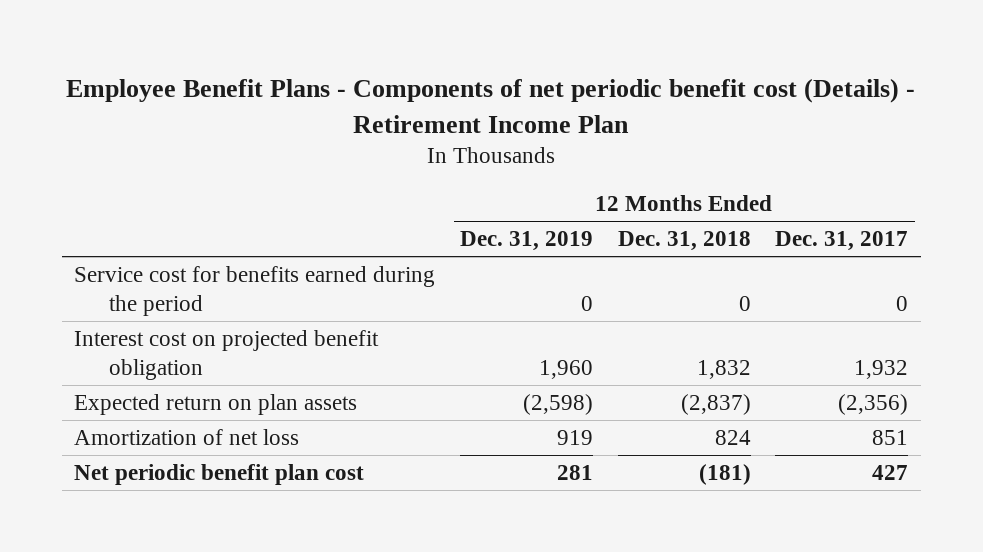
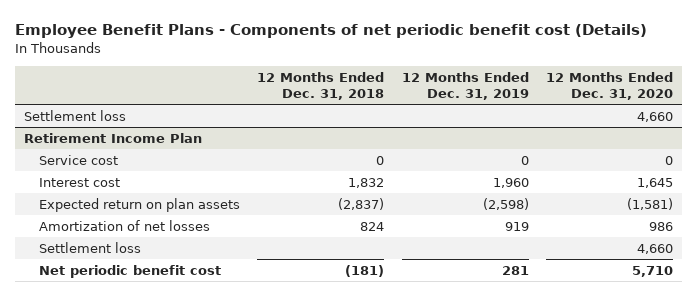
[66,78,916,133] Employee Benefit Plans - Components of net periodic benefit cost (Details) - Retirement Income Plan -> [15,24,648,39] Employee Benefit Plans - Components of net periodic benefit cost (Details)
[775,231,909,252] Dec. 31, 2017 -> none
none -> [546,71,674,101] 12 Months Ended Dec. 31, 2020
none -> [23,109,126,121] Settlement loss
none -> [23,132,202,143] Retirement Income Plan
[74,265,436,317] Service cost for benefits earned during the period -> [39,154,119,165] Service cost
[74,329,380,381] Interest cost on projected benefit obligation -> [39,177,121,187] Interest cost
[74,428,300,445] Amortization of net loss -> [39,219,211,231] Amortization of net losses
none -> [39,241,142,253] Settlement loss
[74,463,365,485] Net periodic benefit plan cost -> [39,264,222,278] Net periodic benefit cost

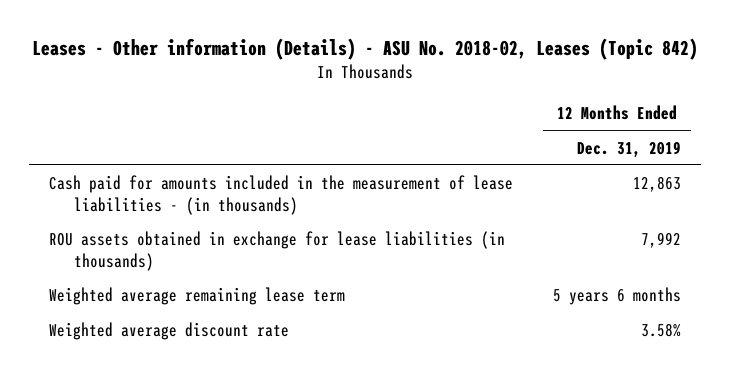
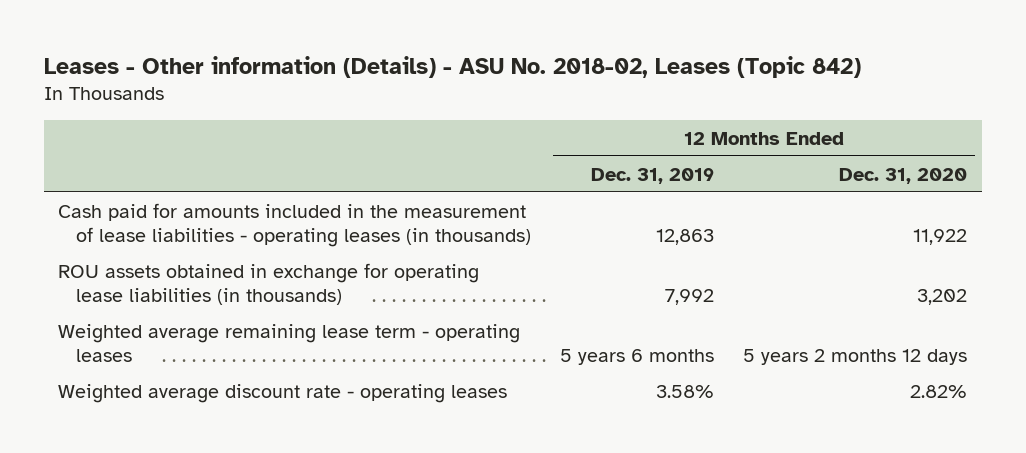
none -> [839,167,968,184] Dec. 31, 2020
[48,175,513,216] Cash paid for amounts included in the measurement of lease liabilities - (in thousands) -> [58,202,531,247] Cash paid for amounts included in the measurement of lease liabilities - operating leases (in thousands)
[48,231,505,272] ROU assets obtained in exchange for lease liabilities (in thousands) -> [58,262,480,305] ROU assets obtained in exchange for operating lease liabilities (in thousands)
[48,287,345,306] Weighted average remaining lease term -> [58,323,521,362] Weighted average remaining lease term - operating leases
[48,322,289,341] Weighted average discount rate -> [58,383,508,403] Weighted average discount rate - operating leases

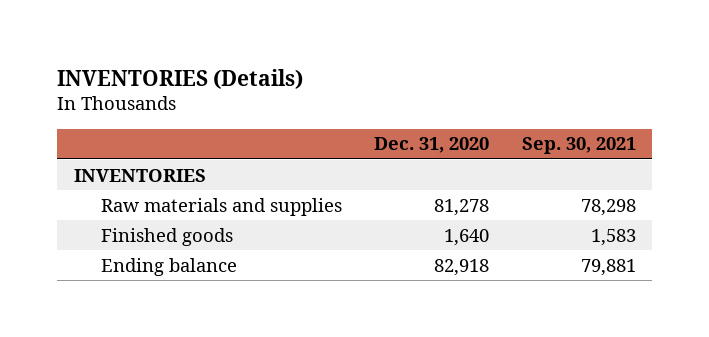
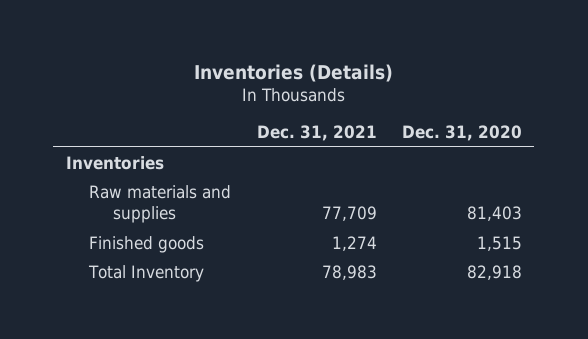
[57,68,304,89] INVENTORIES (Details) -> [193,63,393,82] Inventories (Details)
[521,137,636,155] Sep. 30, 2021 -> none
none -> [256,125,377,142] Dec. 31, 2021
[73,168,206,182] INVENTORIES -> [65,155,164,170] Inventories
[434,198,490,216] 81,278 -> [466,205,522,221] 81,403
[444,228,490,246] 1,640 -> [476,235,522,251] 1,515
[100,257,237,276] Ending balance -> [88,264,205,282] Total Inventory

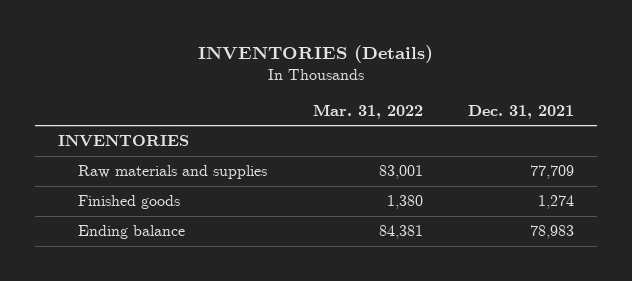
[193,63,393,82] Inventories (Details) -> [198,45,434,64] INVENTORIES (Details)
[401,125,522,142] Dec. 31, 2020 -> none
none -> [312,103,423,119] Mar. 31, 2022
[65,155,164,170] Inventories -> [58,135,190,148] INVENTORIES
[88,264,205,282] Total Inventory -> [78,225,186,240] Ending balance

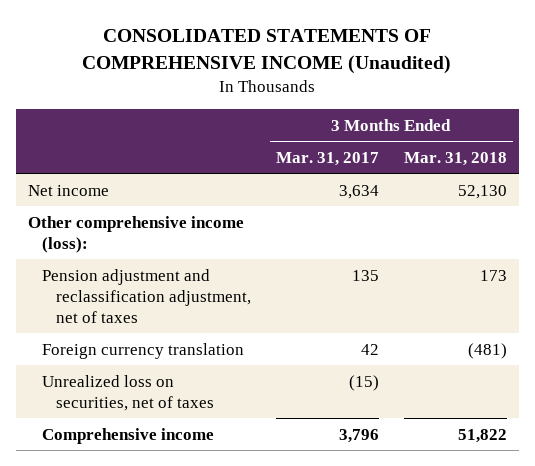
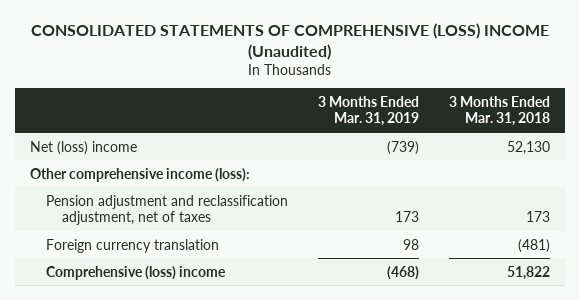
[82,29,452,74] CONSOLIDATED STATEMENTS OF COMPREHENSIVE INCOME (Unaudited) -> [30,22,549,60] CONSOLIDATED STATEMENTS OF COMPREHENSIVE (LOSS) INCOME (Unaudited)
[276,151,380,166] Mar. 31, 2017 -> none
none -> [317,95,419,127] 3 Months Ended Mar. 31, 2019
[28,184,110,196] Net income -> [29,140,137,155] Net (loss) income
[42,374,215,411] Unrealized loss on securities, net of taxes -> none
[42,427,215,444] Comprehensive income -> [45,265,226,280] Comprehensive (loss) income

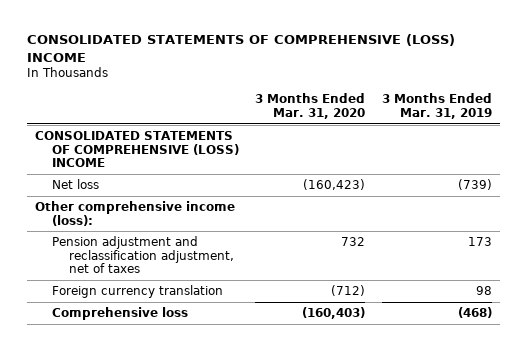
[30,22,549,60] CONSOLIDATED STATEMENTS OF COMPREHENSIVE (LOSS) INCOME (Unaudited) -> [26,34,455,62] CONSOLIDATED STATEMENTS OF COMPREHENSIVE (LOSS) INCOME
[448,95,550,127] 3 Months Ended Mar. 31, 2018 -> none
none -> [255,93,366,120] 3 Months Ended Mar. 31, 2020
none -> [34,131,240,168] CONSOLIDATED STATEMENTS OF COMPREHENSIVE (LOSS) INCOME
[29,140,137,155] Net (loss) income -> [52,179,100,190] Net loss
[45,265,226,280] Comprehensive (loss) income -> [52,307,189,321] Comprehensive loss

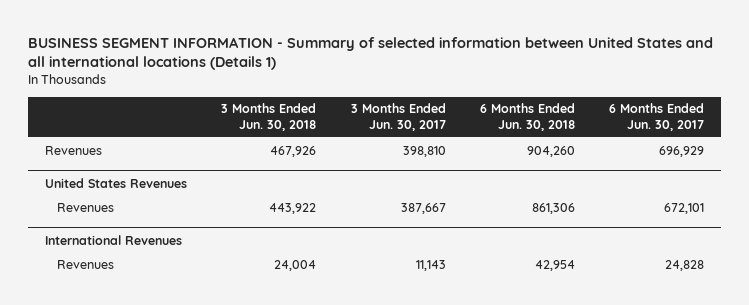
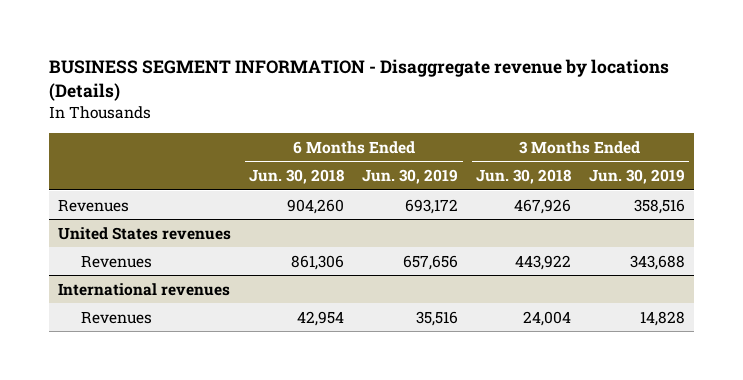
[28,36,714,71] BUSINESS SEGMENT INFORMATION - Summary of selected information between United States and all international locations (Details 1) -> [49,59,670,102] BUSINESS SEGMENT INFORMATION - Disaggregate revenue by locations (Details)
[350,103,446,132] 3 Months Ended Jun. 30, 2017 -> none
[609,103,705,132] 6 Months Ended Jun. 30, 2017 -> none
none -> [362,168,459,184] Jun. 30, 2019
none -> [588,168,685,184] Jun. 30, 2019
[45,177,188,188] United States Revenues -> [58,226,232,240] United States revenues
[45,234,183,245] International Revenues -> [58,282,231,296] International revenues

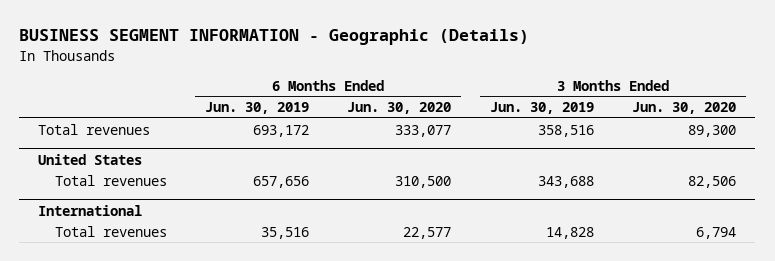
[49,59,670,102] BUSINESS SEGMENT INFORMATION - Disaggregate revenue by locations (Details) -> [19,29,530,46] BUSINESS SEGMENT INFORMATION - Geographic (Details)
[249,168,345,184] Jun. 30, 2018 -> none
[476,168,572,184] Jun. 30, 2018 -> none
none -> [347,102,452,115] Jun. 30, 2020
none -> [632,102,737,115] Jun. 30, 2020
[58,199,130,212] Revenues -> [38,123,151,135] Total revenues
[58,226,232,240] United States revenues -> [38,153,143,165] United States
[81,255,153,268] Revenues -> [54,174,167,186] Total revenues
[58,282,231,296] International revenues -> [38,204,143,216] International
[81,311,153,324] Revenues -> [54,225,167,237] Total revenues

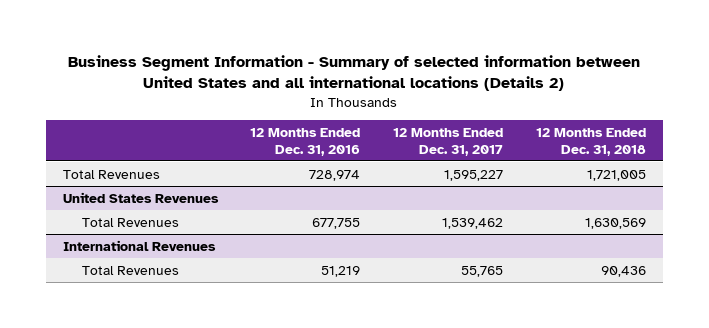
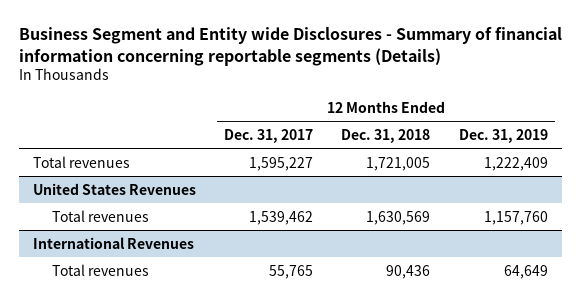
[68,55,641,92] Business Segment Information - Summary of selected information between United States and all international locations (Details 2) -> [18,27,562,66] Business Segment and Entity wide Disclosures - Summary of financial information concerning reportable segments (Details)
[250,127,361,156] 12 Months Ended Dec. 31, 2016 -> none
none -> [458,128,548,143] Dec. 31, 2019
[62,169,160,179] Total Revenues -> [32,155,130,168] Total revenues
[82,217,180,227] Total Revenues -> [51,209,149,222] Total revenues
[82,265,180,275] Total Revenues -> [51,263,149,276] Total revenues

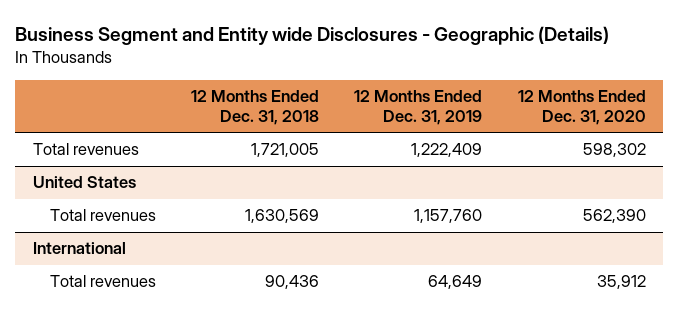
[18,27,562,66] Business Segment and Entity wide Disclosures - Summary of financial information concerning reportable segments (Details) -> [15,25,610,45] Business Segment and Entity wide Disclosures - Geographic (Details)
[224,128,314,143] Dec. 31, 2017 -> none
none -> [517,90,646,125] 12 Months Ended Dec. 31, 2020
[32,182,196,195] United States Revenues -> [32,176,136,189] United States
[32,236,194,249] International Revenues -> [32,242,126,255] International

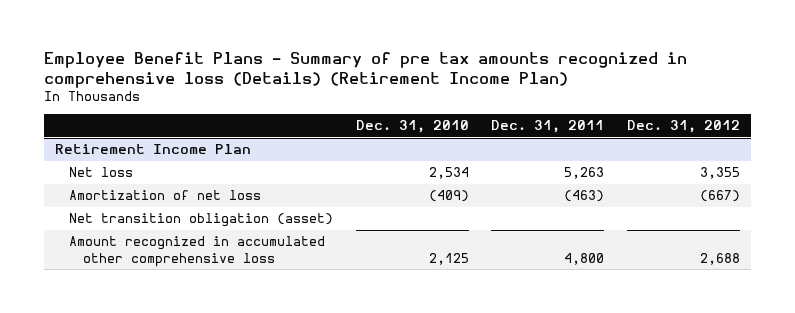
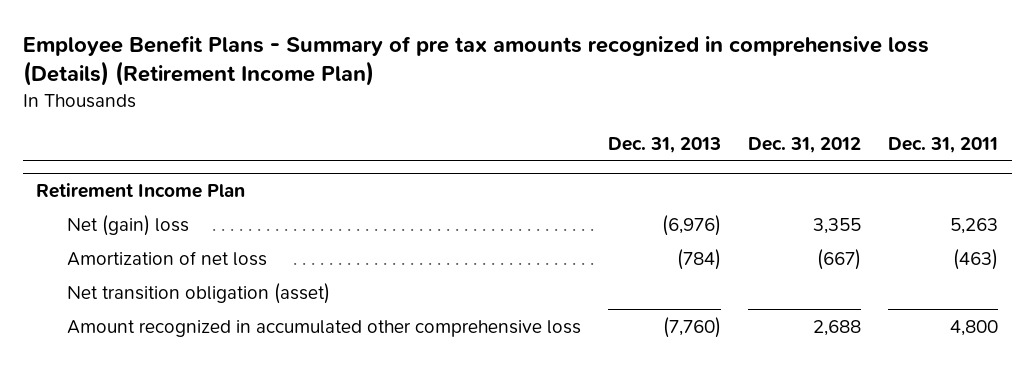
[355,120,469,134] Dec. 31, 2010 -> none
none -> [607,136,721,153] Dec. 31, 2013
[68,167,133,178] Net loss -> [66,214,189,236] Net (gain) loss

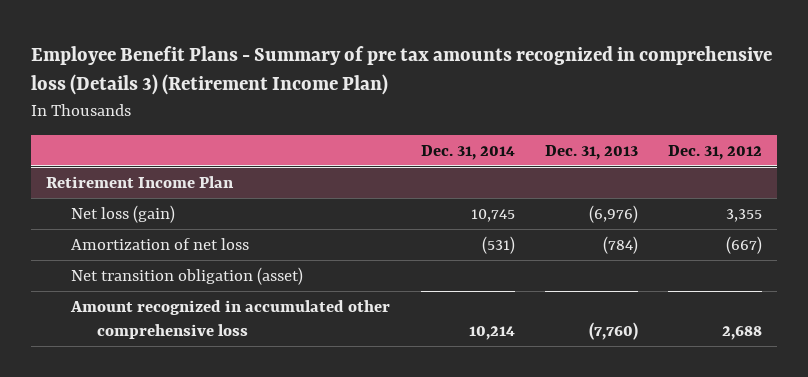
[22,36,929,87] Employee Benefit Plans - Summary of pre tax amounts recognized in comprehensive loss (Details) (Retirement Income Plan) -> [30,45,772,96] Employee Benefit Plans - Summary of pre tax amounts recognized in comprehensive loss (Details 3) (Retirement Income Plan)
[888,136,999,153] Dec. 31, 2011 -> none
none -> [420,144,515,160] Dec. 31, 2014
[66,214,189,236] Net (gain) loss -> [71,204,176,223] Net loss (gain)

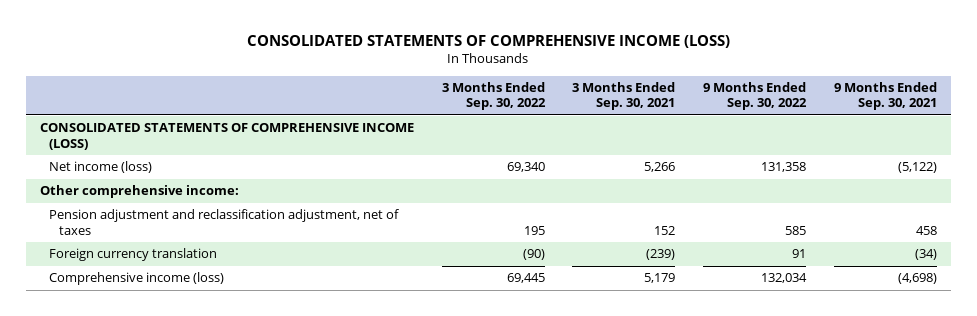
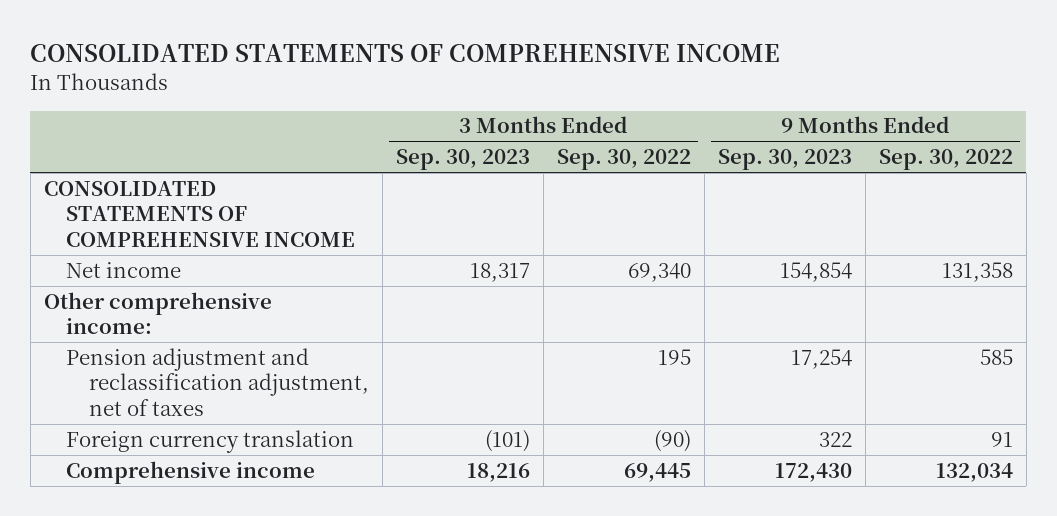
[247,34,731,48] CONSOLIDATED STATEMENTS OF COMPREHENSIVE INCOME (LOSS) -> [30,44,781,63] CONSOLIDATED STATEMENTS OF COMPREHENSIVE INCOME
[572,82,676,111] 3 Months Ended Sep. 30, 2021 -> none
[833,82,937,111] 9 Months Ended Sep. 30, 2021 -> none
none -> [395,149,530,171] Sep. 30, 2023
none -> [717,149,852,171] Sep. 30, 2023
[40,123,415,150] CONSOLIDATED STATEMENTS OF COMPREHENSIVE INCOME (LOSS) -> [43,180,356,247] CONSOLIDATED STATEMENTS OF COMPREHENSIVE INCOME
[49,161,153,174] Net income (loss) -> [66,261,182,278] Net income
[49,272,225,286] Comprehensive income (loss) -> [66,460,316,484] Comprehensive income

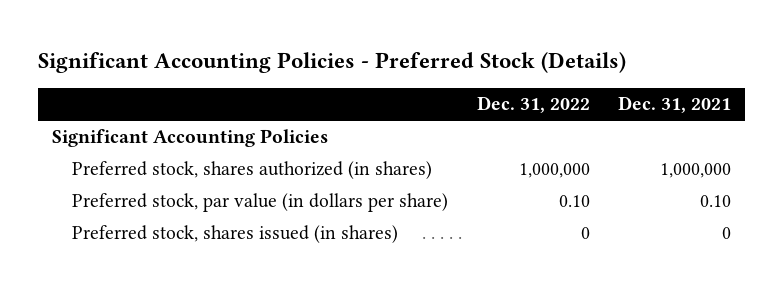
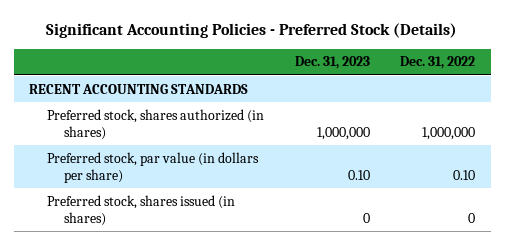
[617,96,731,114] Dec. 31, 2021 -> none
none -> [294,56,370,70] Dec. 31, 2023
[52,129,329,148] Significant Accounting Policies -> [29,83,249,94] RECENT ACCOUNTING STANDARDS

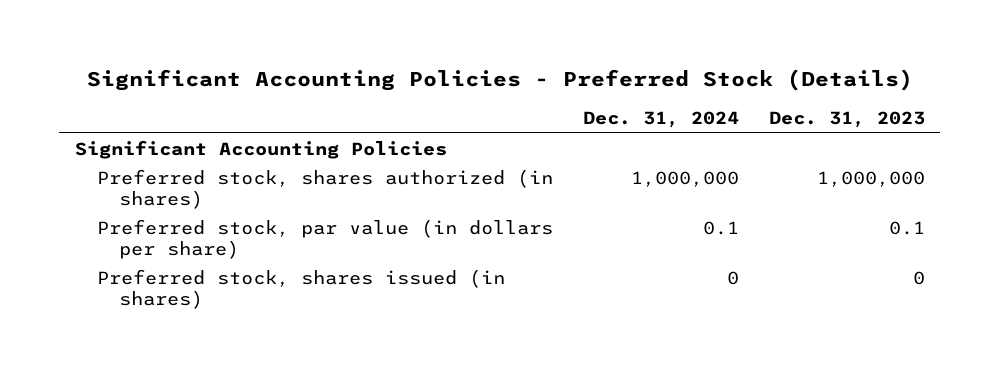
[400,56,476,70] Dec. 31, 2022 -> none
none -> [582,111,739,129] Dec. 31, 2024
[29,83,249,94] RECENT ACCOUNTING STANDARDS -> [74,139,447,159] Significant Accounting Policies
[347,169,370,180] 0.10 -> [889,220,926,235] 0.1

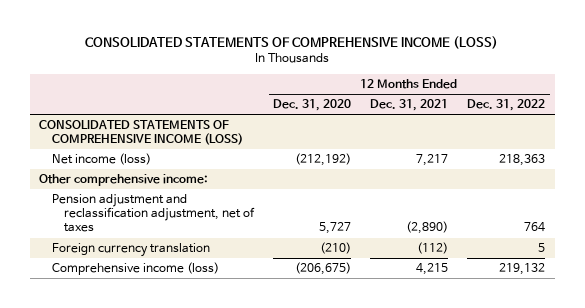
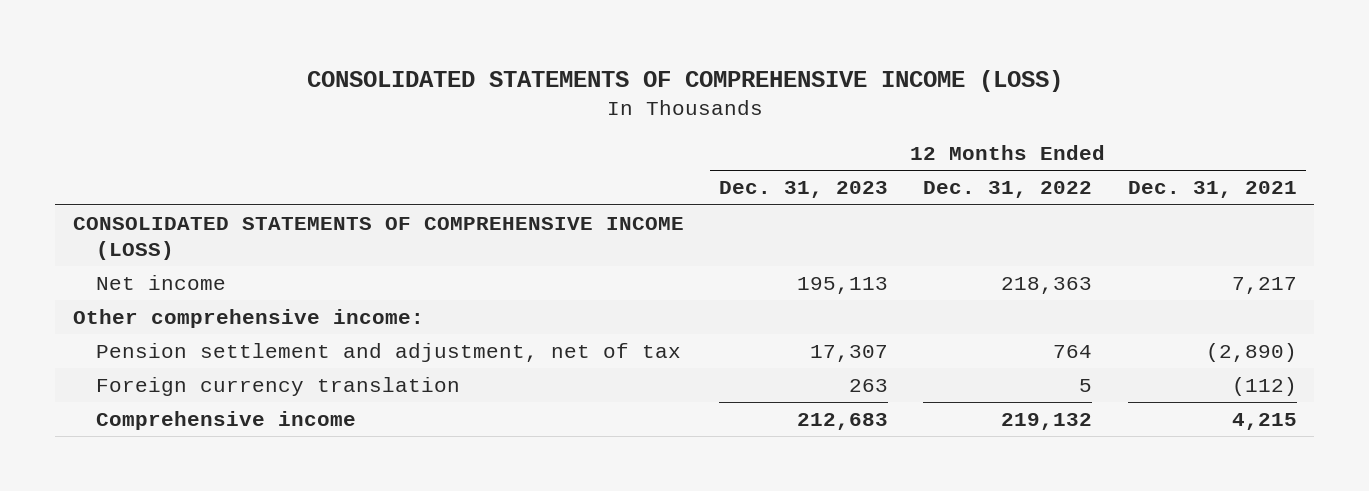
[273,99,352,112] Dec. 31, 2020 -> none
none -> [718,181,888,199] Dec. 31, 2023
[51,153,151,166] Net income (loss) -> [95,275,226,291] Net income
[51,194,256,233] Pension adjustment and reclassification adjustment, net of taxes -> [95,343,681,363] Pension settlement and adjustment, net of tax
[51,262,219,276] Comprehensive income (loss) -> [95,411,356,431] Comprehensive income

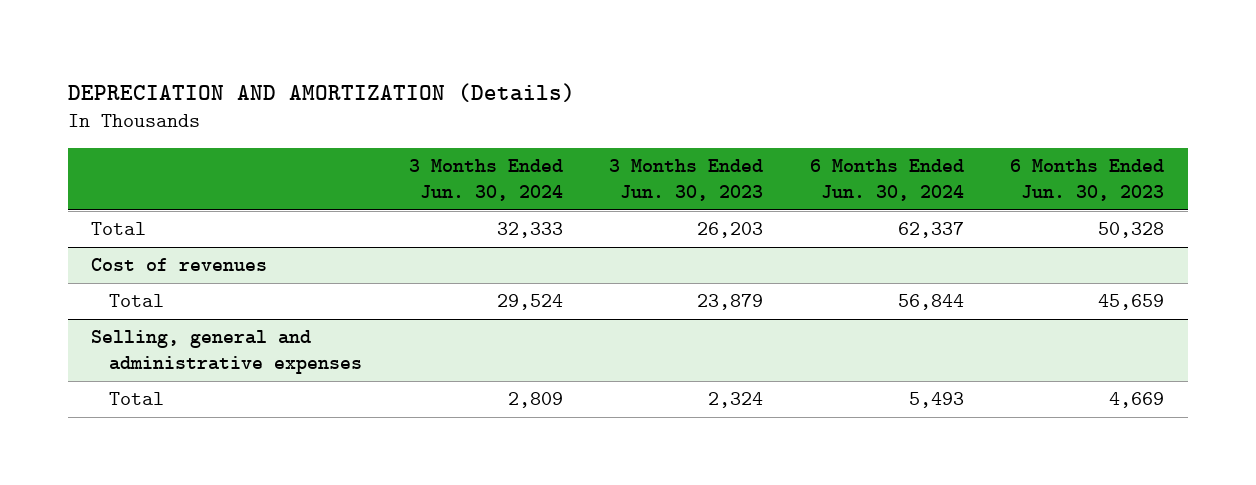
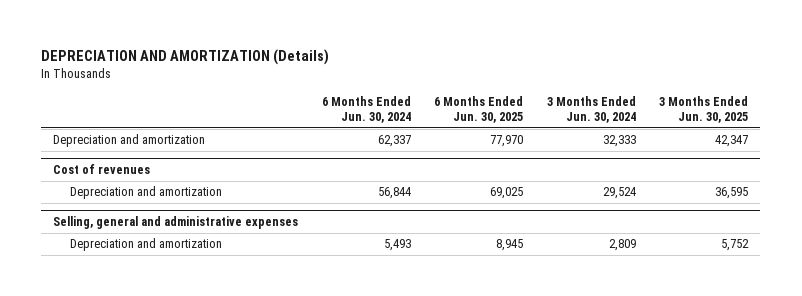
[609,159,764,202] 3 Months Ended Jun. 30, 2023 -> none
[1010,159,1165,202] 6 Months Ended Jun. 30, 2023 -> none
none -> [434,96,524,124] 6 Months Ended Jun. 30, 2025
none -> [659,96,749,124] 3 Months Ended Jun. 30, 2025
[91,222,147,236] Total -> [53,134,206,148] Depreciation and amortization
[109,294,165,308] Total -> [70,186,223,200] Depreciation and amortization
[109,392,165,406] Total -> [70,238,223,252] Depreciation and amortization

